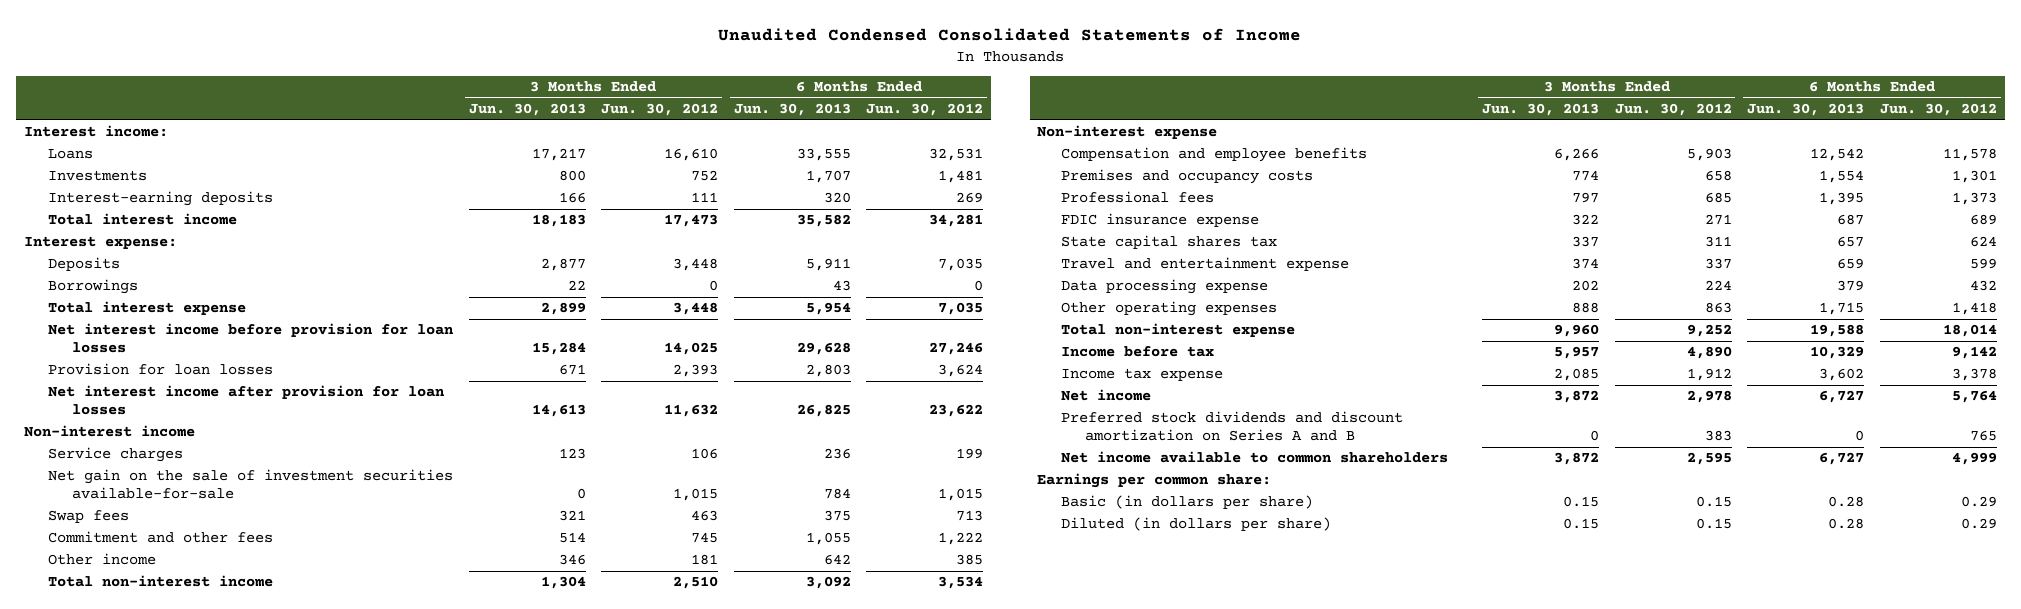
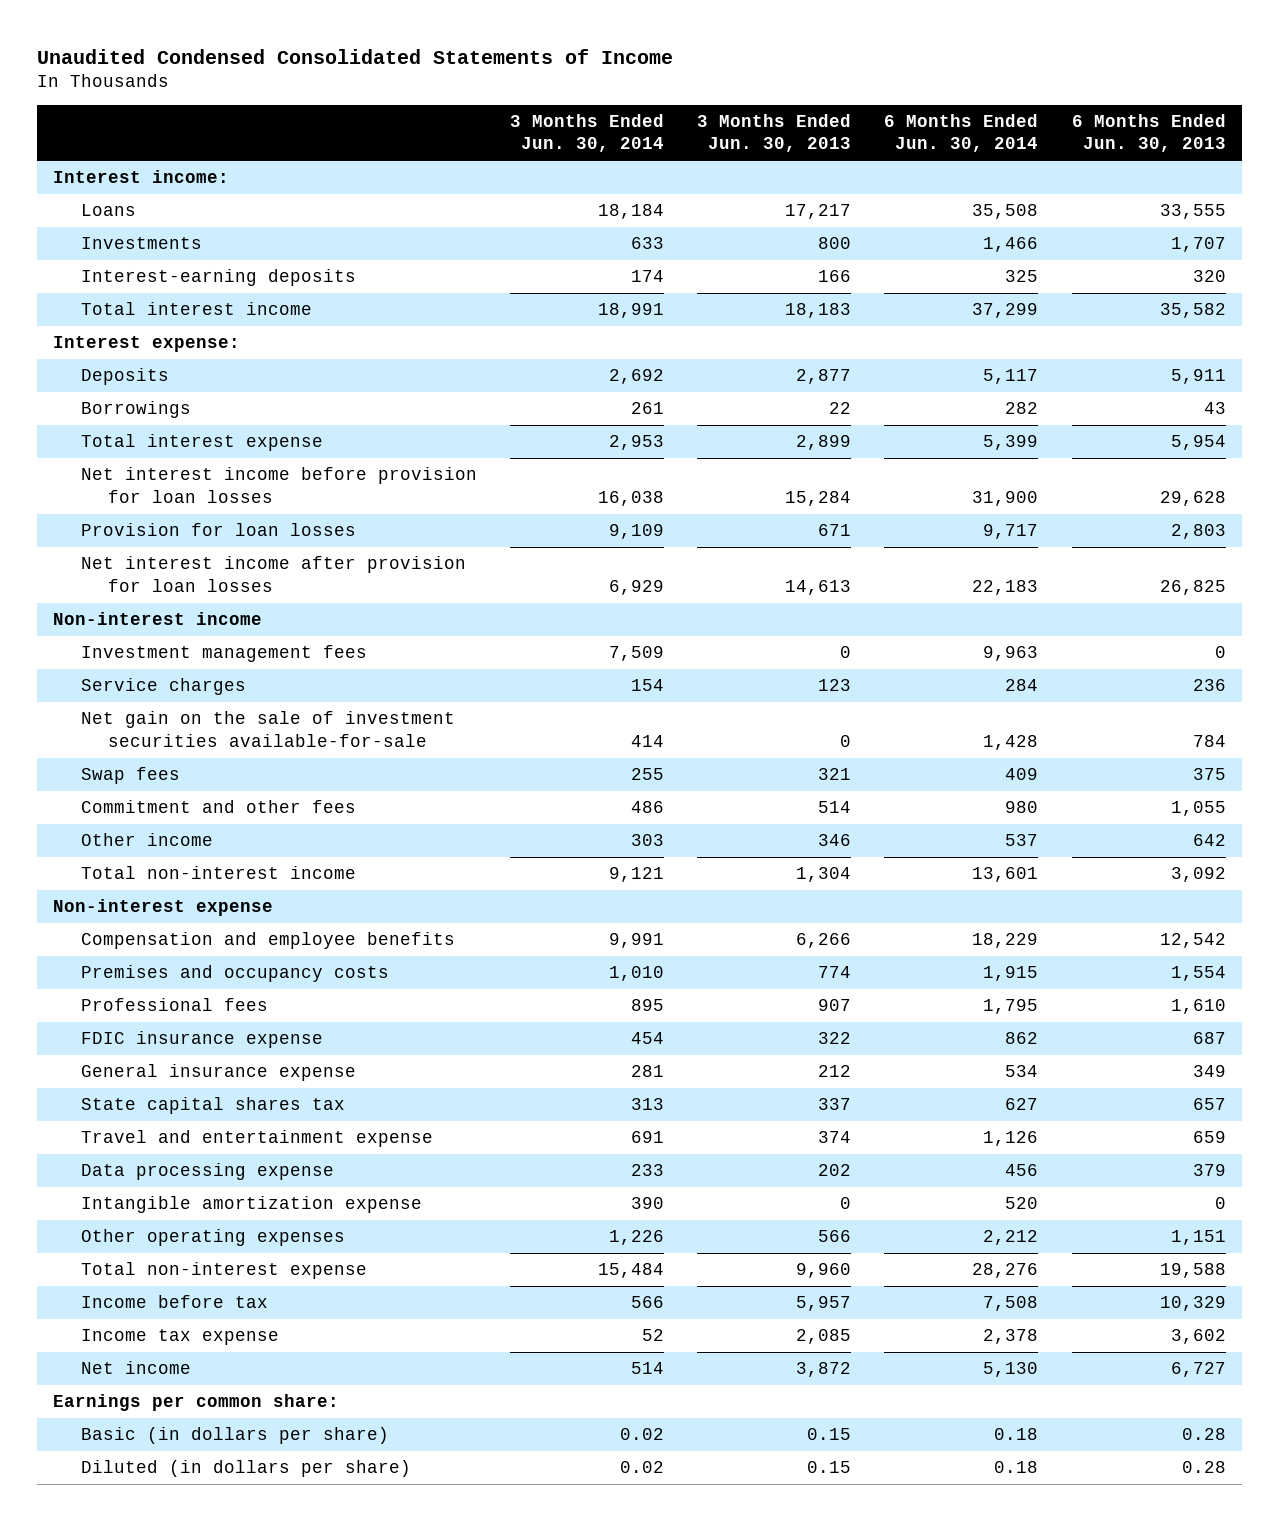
[601,103,719,117] Jun. 30, 2012 -> none
[866,103,984,117] Jun. 30, 2012 -> none
none -> [509,114,664,153] 3 Months Ended Jun. 30, 2014
none -> [884,114,1039,153] 6 Months Ended Jun. 30, 2014
none -> [80,645,367,663] Investment management fees
[1571,192,1599,204] 797 -> [818,999,852,1012] 907
[1819,192,1865,206] 1,395 -> [1170,999,1226,1015] 1,610
none -> [80,1064,356,1082] General insurance expense
none -> [80,1196,422,1214] Intangible amortization expense
[1571,302,1599,314] 888 -> [818,1230,852,1243] 566
[1819,302,1865,316] 1,715 -> [1170,1230,1226,1246] 1,151
[1061,411,1404,442] Preferred stock dividends and discount amortization on Series A and B -> none
[1061,451,1449,464] Net income available to common shareholders -> none

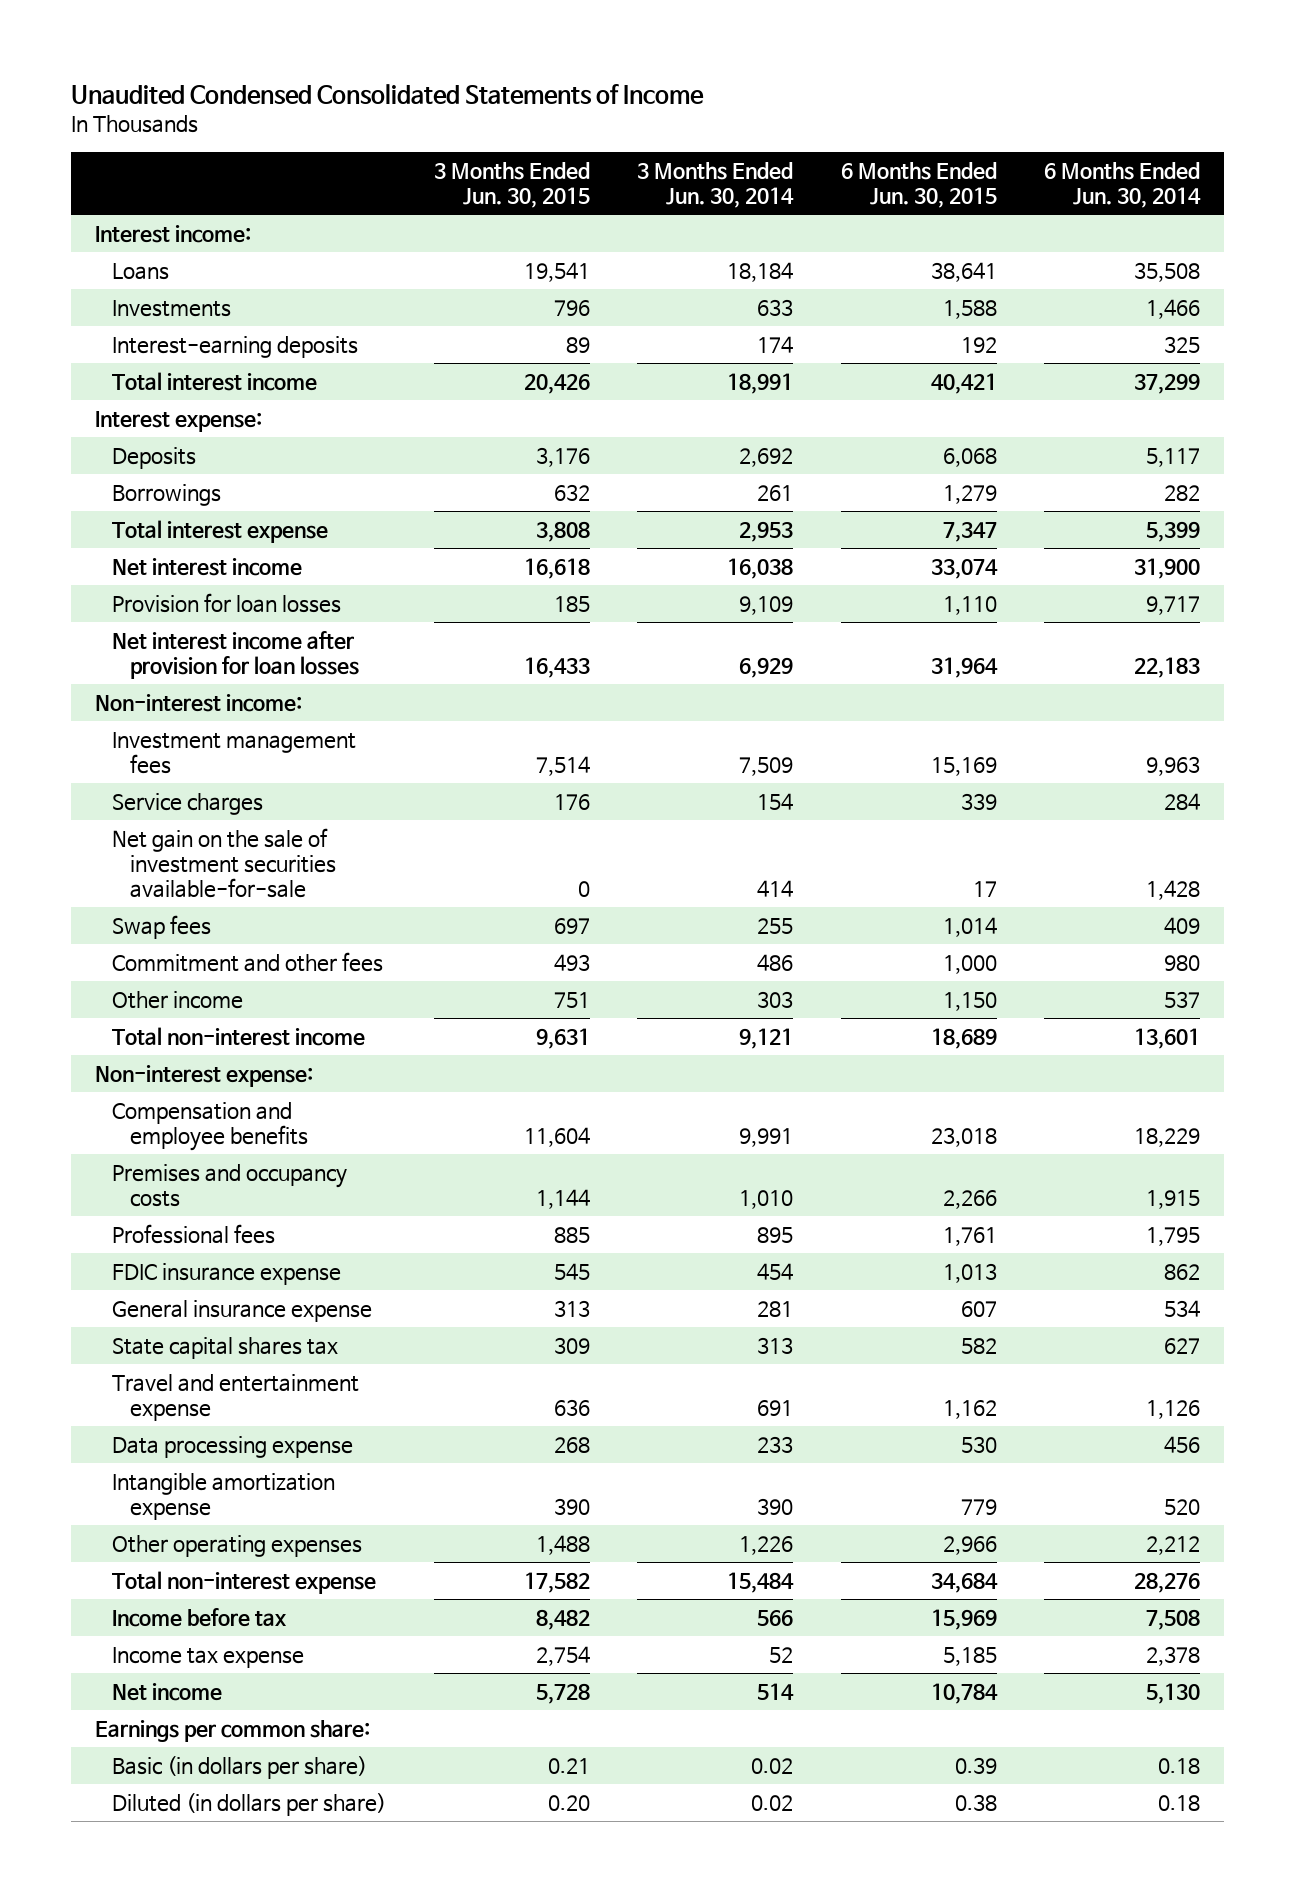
[697,114,852,153] 3 Months Ended Jun. 30, 2013 -> none
[1071,114,1226,153] 6 Months Ended Jun. 30, 2013 -> none
none -> [433,161,590,208] 3 Months Ended Jun. 30, 2015
none -> [840,161,997,208] 6 Months Ended Jun. 30, 2015
[80,467,477,503] Net interest income before provision for loan losses -> [112,558,303,577] Net interest income
[53,612,263,626] Non-interest income -> [94,694,302,713] Non-interest income:
[53,899,274,917] Non-interest expense -> [94,1065,313,1088] Non-interest expense:

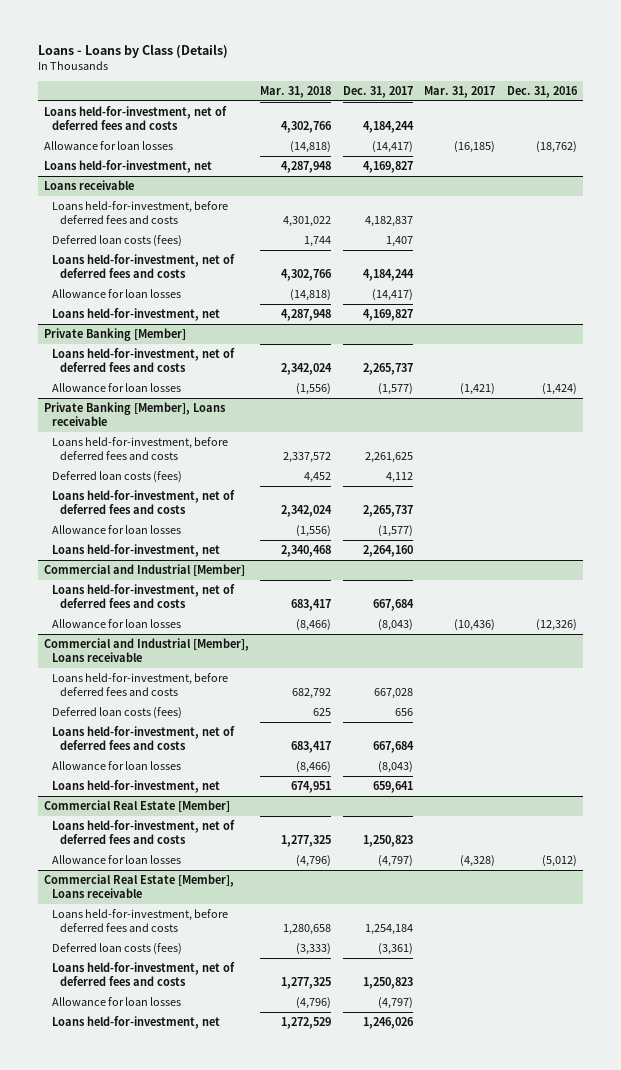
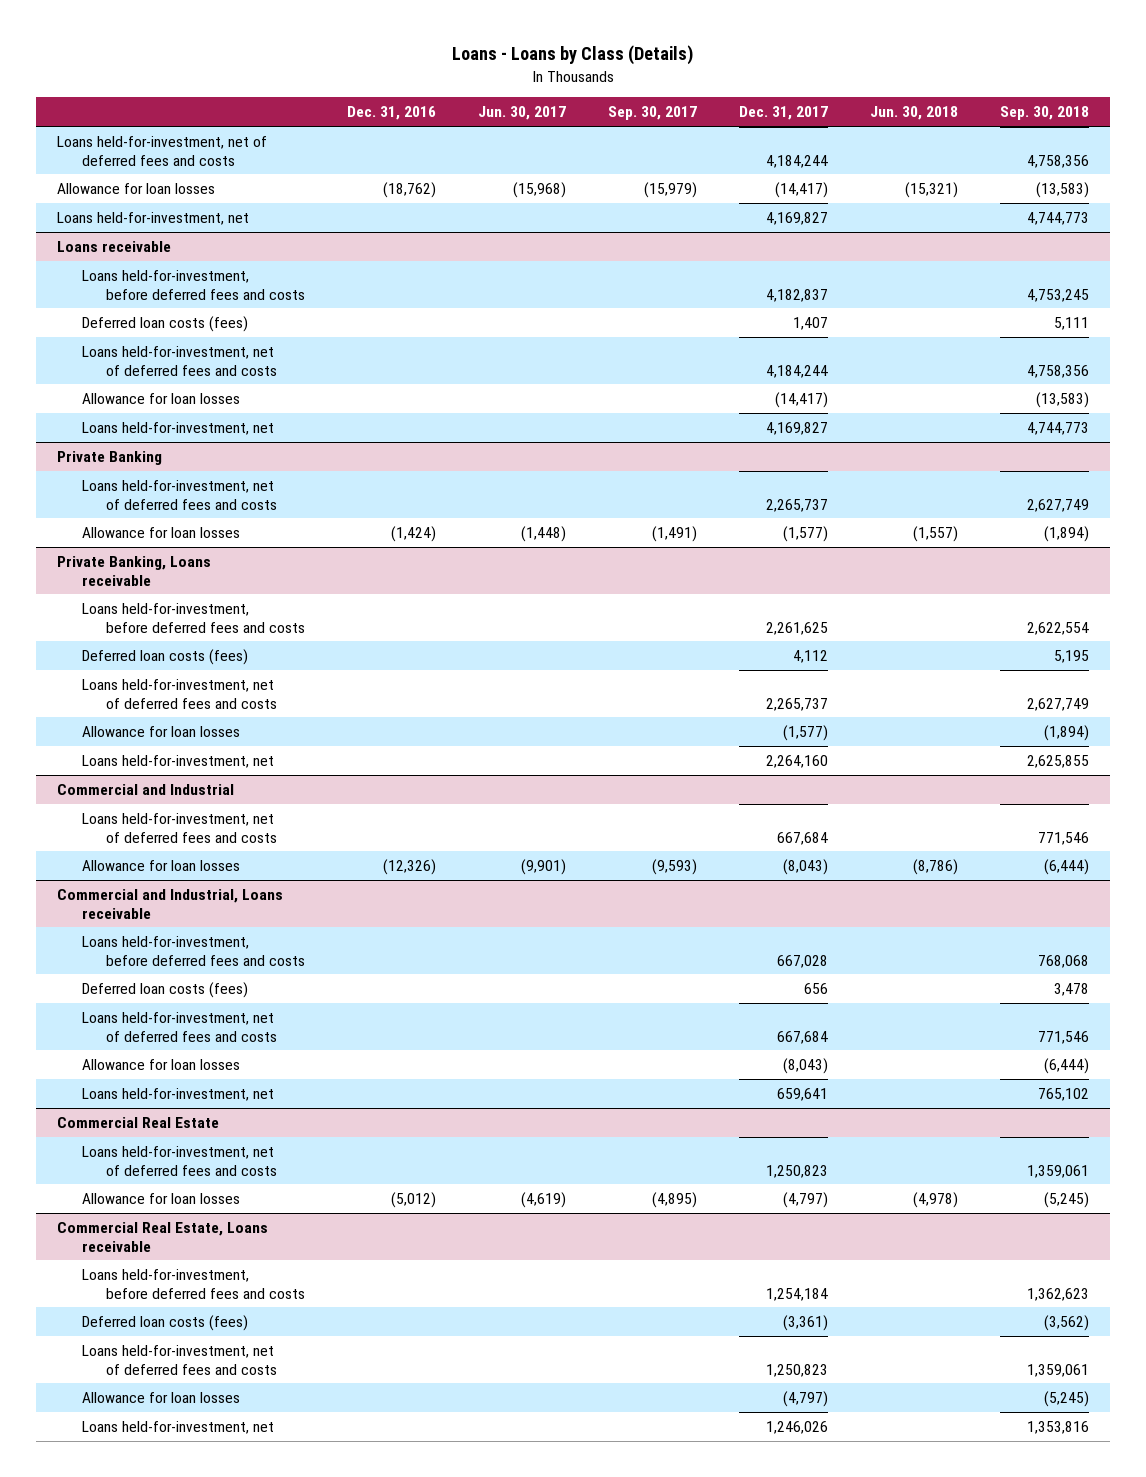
[260,85,332,98] Mar. 31, 2018 -> none
[424,85,496,98] Mar. 31, 2017 -> none
none -> [478,106,567,121] Jun. 30, 2017
none -> [608,106,698,121] Sep. 30, 2017
none -> [870,106,959,121] Jun. 30, 2018
none -> [1000,106,1090,121] Sep. 30, 2018
[43,327,186,341] Private Banking [Member] -> [57,450,163,465] Private Banking
[43,401,226,426] Private Banking [Member], Loans receivable -> [57,555,212,586] Private Banking, Loans receivable
[43,563,245,576] Commercial and Industrial [Member] -> [57,783,235,795] Commercial and Industrial
[43,637,249,662] Commercial and Industrial [Member], Loans receivable -> [57,888,284,919] Commercial and Industrial, Loans receivable
[43,799,230,812] Commercial Real Estate [Member] -> [57,1116,220,1128] Commercial Real Estate
[43,873,234,898] Commercial Real Estate [Member], Loans receivable -> [57,1221,269,1252] Commercial Real Estate, Loans receivable

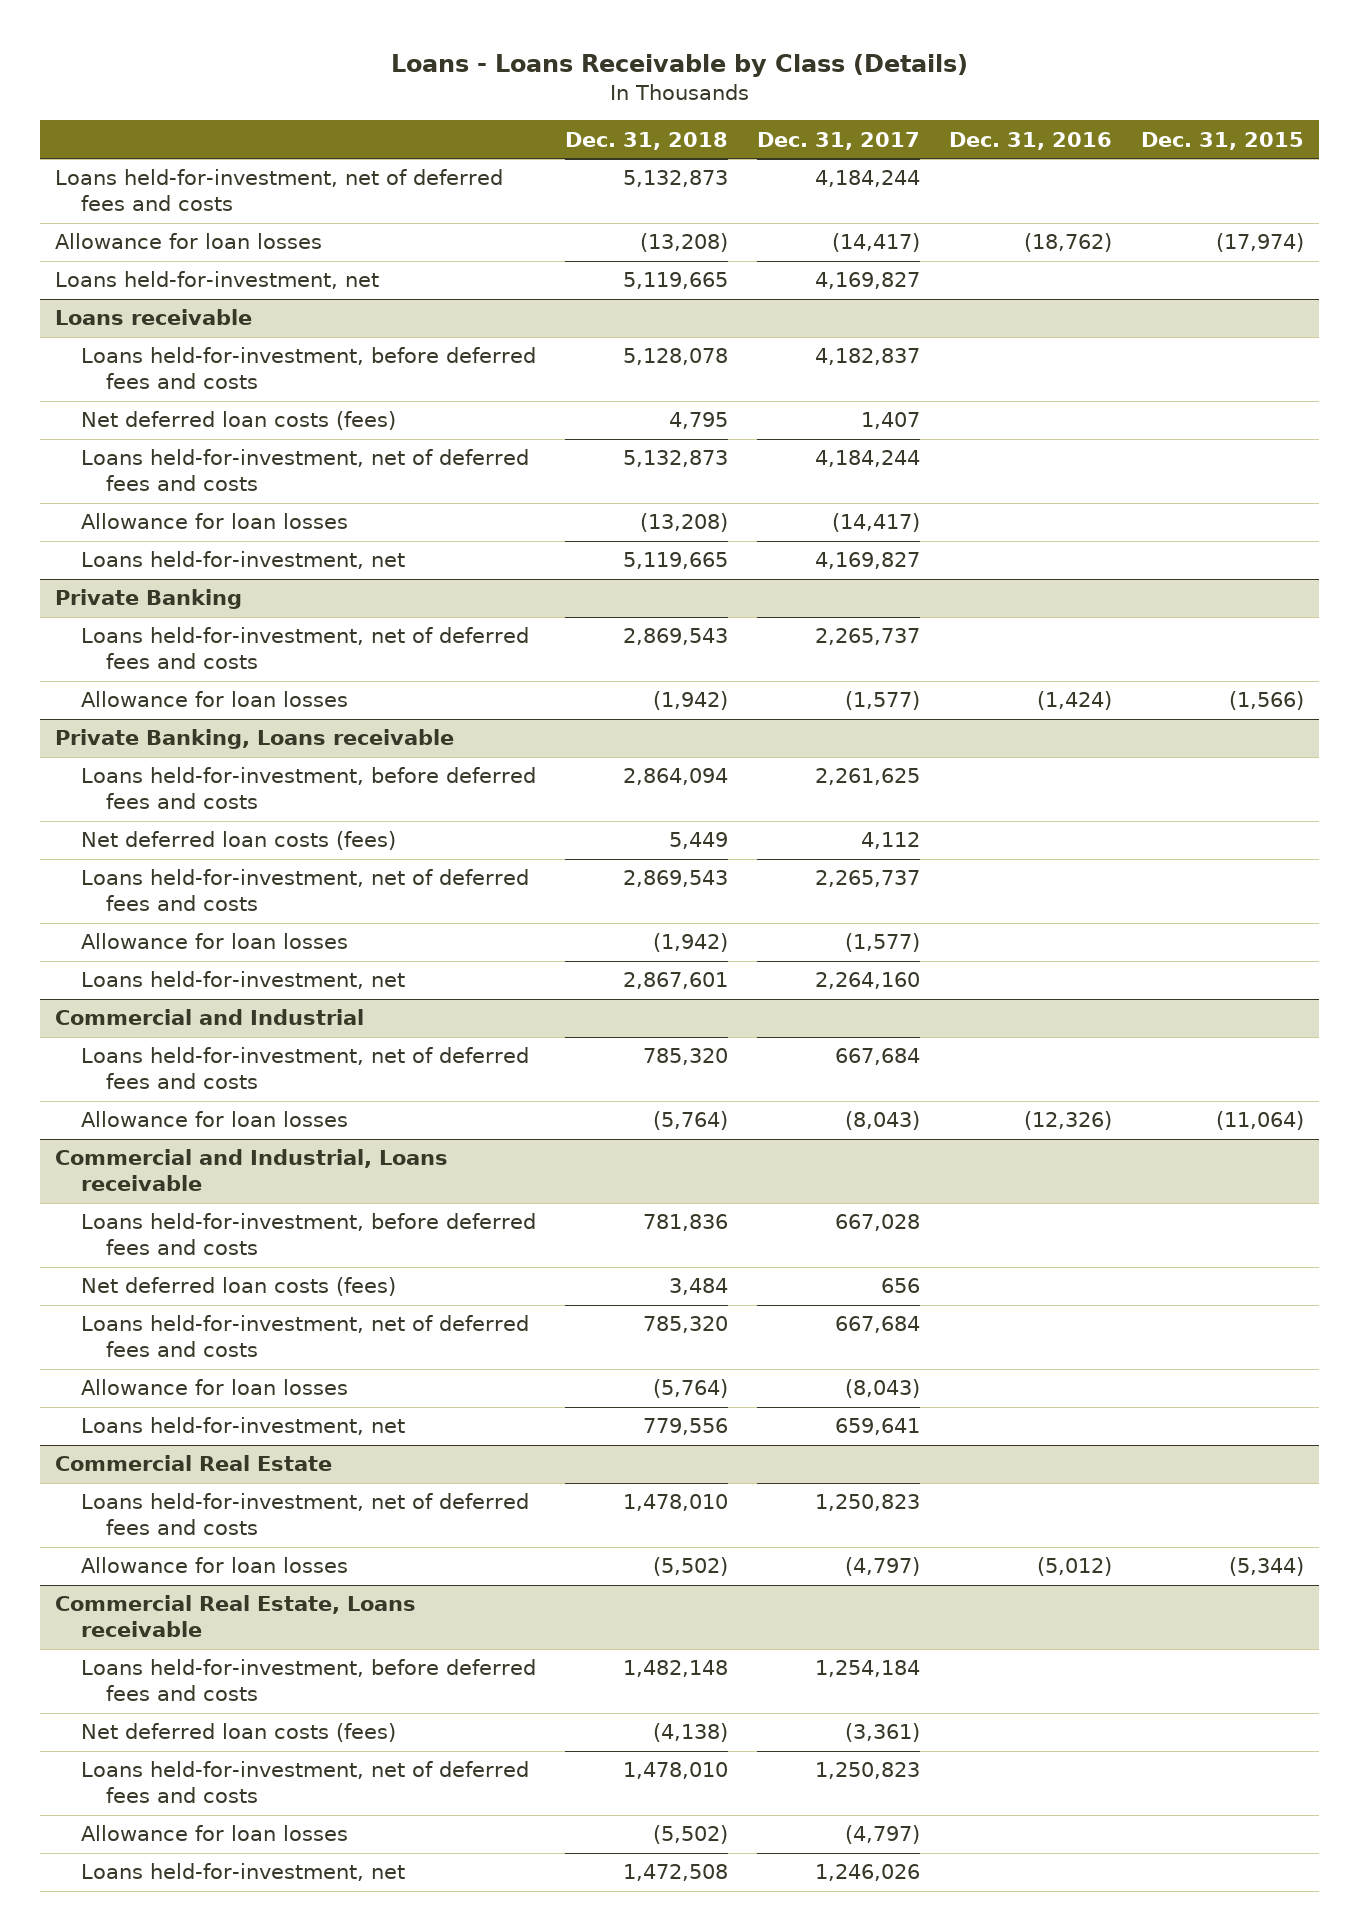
[452,45,694,66] Loans - Loans by Class (Details) -> [390,54,968,78] Loans - Loans Receivable by Class (Details)
[478,106,567,121] Jun. 30, 2017 -> none
[608,106,698,121] Sep. 30, 2017 -> none
[870,106,959,121] Jun. 30, 2018 -> none
[1000,106,1090,121] Sep. 30, 2018 -> none
none -> [564,131,728,150] Dec. 31, 2018
none -> [1141,131,1305,150] Dec. 31, 2015
[81,315,248,332] Deferred loan costs (fees) -> [80,411,396,431] Net deferred loan costs (fees)
[81,648,248,665] Deferred loan costs (fees) -> [80,831,396,851] Net deferred loan costs (fees)
[81,981,248,998] Deferred loan costs (fees) -> [80,1277,396,1297] Net deferred loan costs (fees)
[81,1314,248,1331] Deferred loan costs (fees) -> [80,1723,396,1743] Net deferred loan costs (fees)

